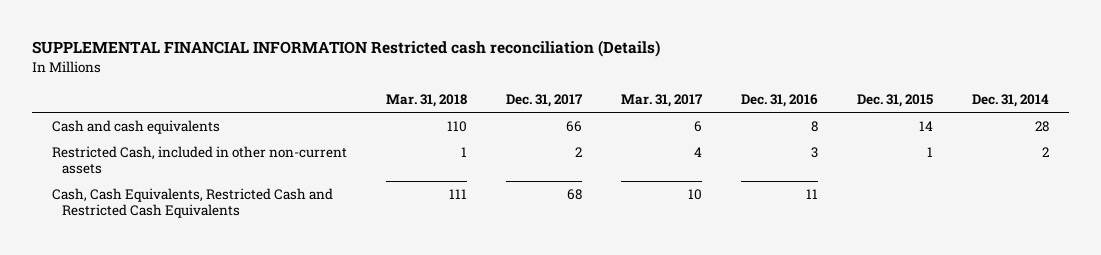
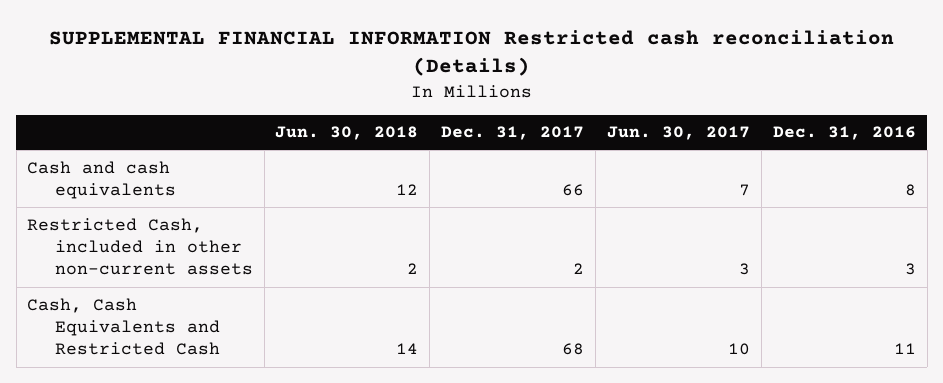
[385,93,467,107] Mar. 31, 2018 -> none
[621,93,704,107] Mar. 31, 2017 -> none
[857,93,934,107] Dec. 31, 2015 -> none
[972,93,1050,107] Dec. 31, 2014 -> none
none -> [275,126,419,141] Jun. 30, 2018
none -> [606,126,750,141] Jun. 30, 2017
[51,188,333,219] Cash, Cash Equivalents, Restricted Cash and Restricted Cash Equivalents -> [27,297,220,356] Cash, Cash Equivalents and Restricted Cash

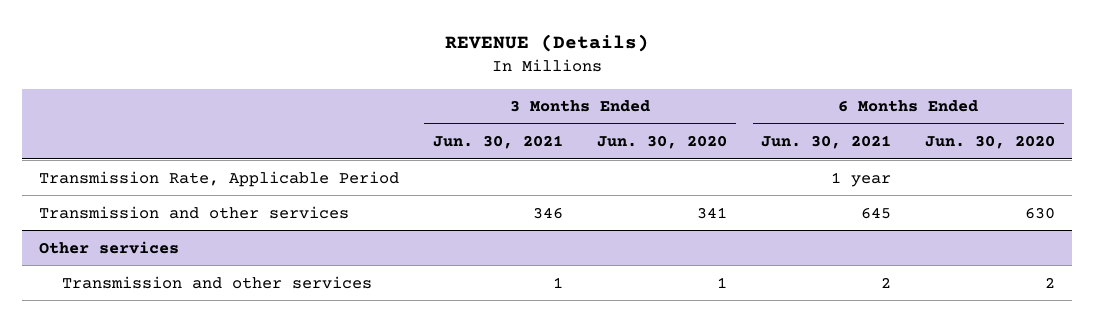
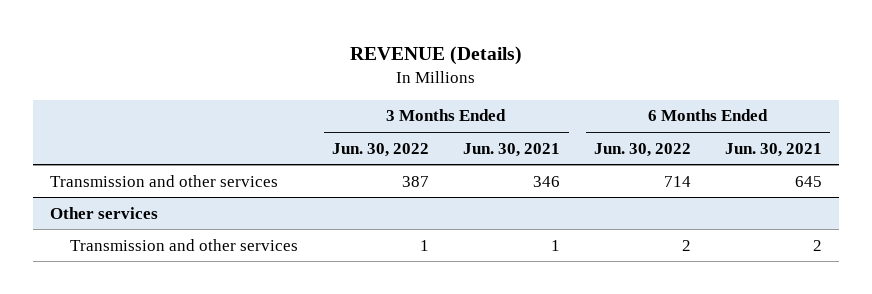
[597,135,728,150] Jun. 30, 2020 -> none
[925,135,1056,150] Jun. 30, 2020 -> none
none -> [332,142,430,157] Jun. 30, 2022
none -> [594,142,692,157] Jun. 30, 2022
[38,170,399,187] Transmission Rate, Applicable Period -> none

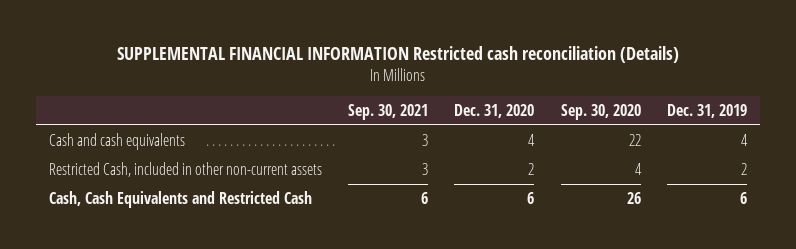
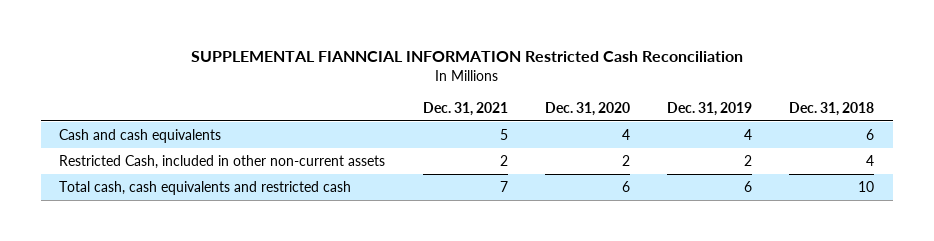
[116,45,679,63] SUPPLEMENTAL FINANCIAL INFORMATION Restricted cash reconciliation (Details) -> [190,51,743,63] SUPPLEMENTAL FIANNCIAL INFORMATION Restricted Cash Reconciliation
[348,103,429,120] Sep. 30, 2021 -> none
[560,103,641,120] Sep. 30, 2020 -> none
none -> [422,101,508,116] Dec. 31, 2021
none -> [789,101,875,116] Dec. 31, 2018
[49,190,313,208] Cash, Cash Equivalents and Restricted Cash -> [59,181,352,196] Total cash, cash equivalents and restricted cash

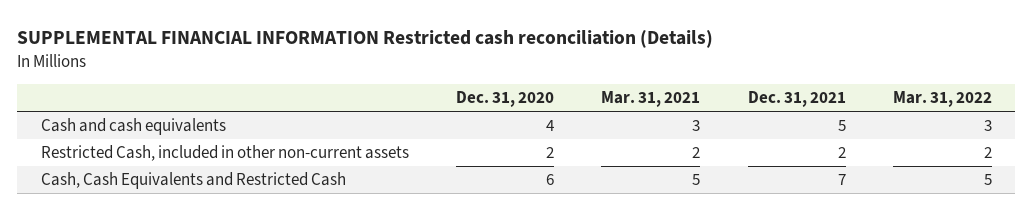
[190,51,743,63] SUPPLEMENTAL FIANNCIAL INFORMATION Restricted Cash Reconciliation -> [17,29,714,48] SUPPLEMENTAL FINANCIAL INFORMATION Restricted cash reconciliation (Details)
[667,101,753,116] Dec. 31, 2019 -> none
[789,101,875,116] Dec. 31, 2018 -> none
none -> [601,91,701,108] Mar. 31, 2021
none -> [892,91,992,108] Mar. 31, 2022
[59,181,352,196] Total cash, cash equivalents and restricted cash -> [41,172,347,190] Cash, Cash Equivalents and Restricted Cash

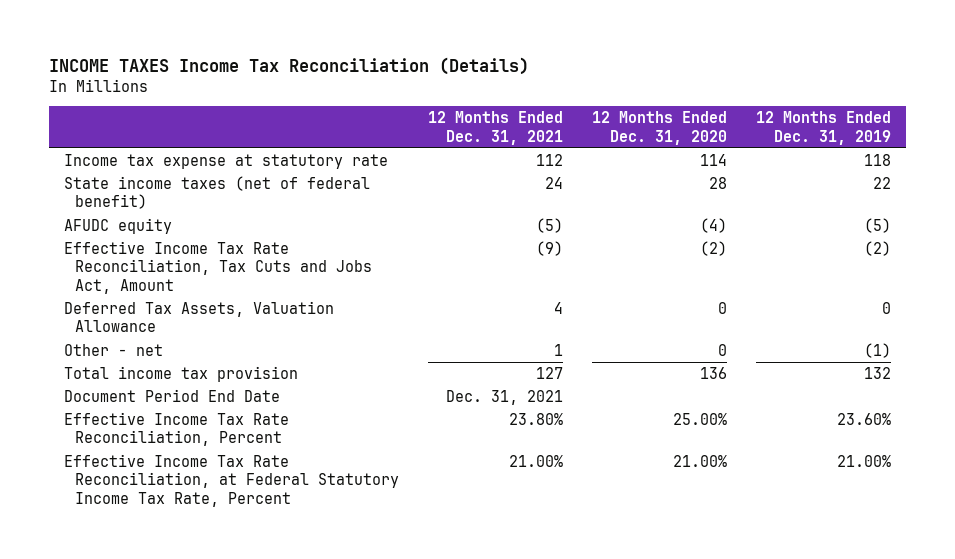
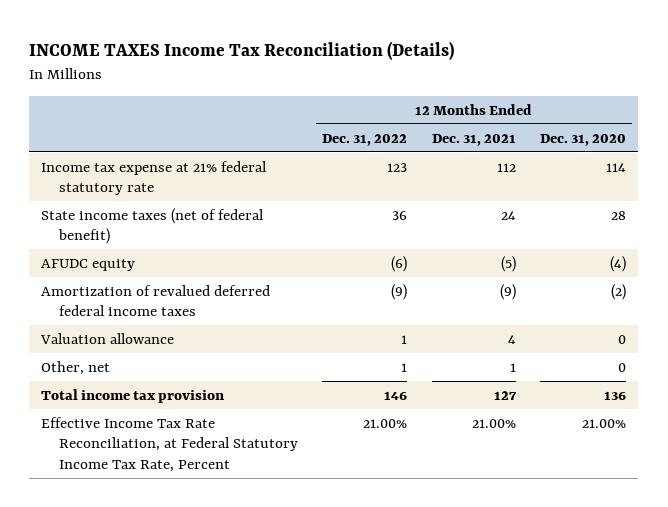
[756,111,892,145] 12 Months Ended Dec. 31, 2019 -> none
none -> [322,133,408,146] Dec. 31, 2022
[63,153,388,169] Income tax expense at statutory rate -> [41,160,268,196] Income tax expense at 21% federal statutory rate
[63,300,334,333] Deferred Tax Assets, Valuation Allowance -> none
[63,240,373,294] Effective Income Tax Rate Reconciliation, Tax Cuts and Jobs Act, Amount -> [41,284,271,317] Amortization of revalued deferred federal income taxes
none -> [40,332,175,344] Valuation allowance
[63,343,163,356] Other - net -> [41,360,111,375] Other, net
[63,388,280,402] Document Period End Date -> none
[63,411,289,447] Effective Income Tax Rate Reconciliation, Percent -> none

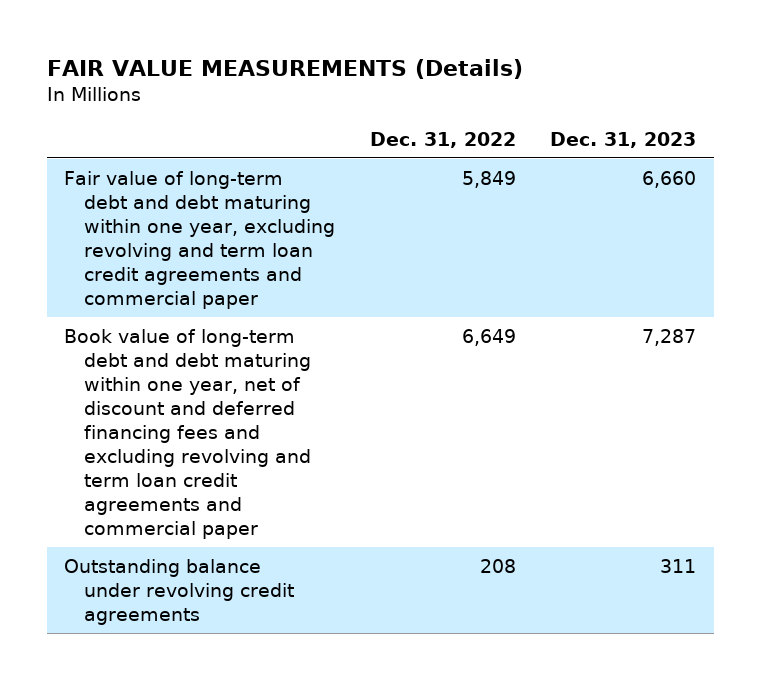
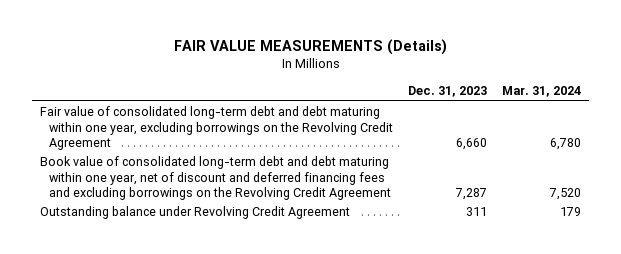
[369,131,516,148] Dec. 31, 2022 -> none
none -> [502,86,582,98] Mar. 31, 2024
[64,170,336,309] Fair value of long-term debt and debt maturing within one year, excluding revolving and term loan credit agreements and commercial paper -> [39,106,393,150] Fair value of consolidated long-term debt and debt maturing within one year, excluding borrowings on the Revolving Credit Agreement
[64,328,312,539] Book value of long-term debt and debt maturing within one year, net of discount and deferred financing fees and excluding revolving and term loan credit agreements and commercial paper -> [39,156,391,200] Book value of consolidated long-term debt and debt maturing within one year, net of discount and deferred financing fees and excluding borrowings on the Revolving Credit Agreement
[64,558,295,625] Outstanding balance under revolving credit agreements -> [39,206,350,220] Outstanding balance under Revolving Credit Agreement

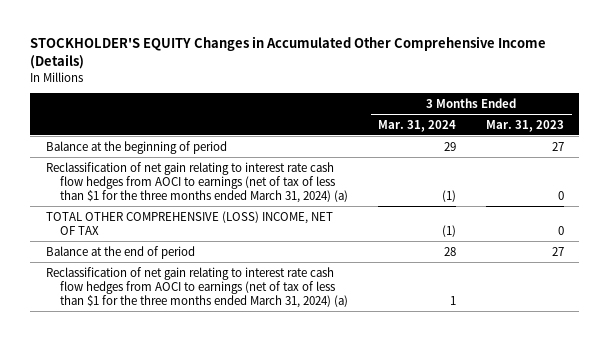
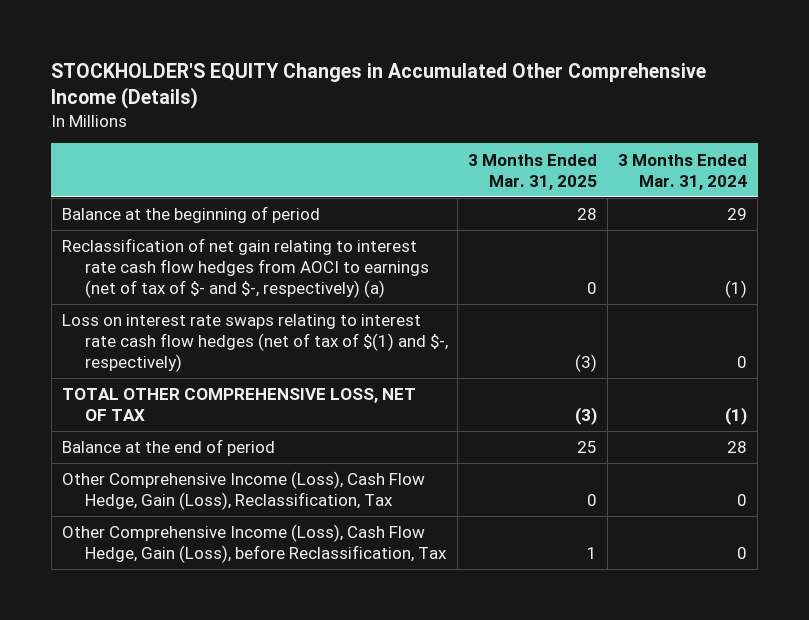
[486,119,565,132] Mar. 31, 2023 -> none
none -> [468,153,598,190] 3 Months Ended Mar. 31, 2025
[45,161,348,203] Reclassification of net gain relating to interest rate cash flow hedges from AOCI to earnings (net of tax of less than $1 for the three months ended March 31, 2024) (a) -> [61,238,429,299] Reclassification of net gain relating to interest rate cash flow hedges from AOCI to earnings (net of tax of $- and $-, respectively) (a)
none -> [61,314,448,373] Loss on interest rate swaps relating to interest rate cash flow hedges (net of tax of $(1) and $-, respectively)
[45,210,333,235] TOTAL OTHER COMPREHENSIVE (LOSS) INCOME, NET OF TAX -> [61,388,416,422] TOTAL OTHER COMPREHENSIVE LOSS, NET OF TAX
[45,266,348,308] Reclassification of net gain relating to interest rate cash flow hedges from AOCI to earnings (net of tax of less than $1 for the three months ended March 31, 2024) (a) -> none
none -> [61,471,425,511] Other Comprehensive Income (Loss), Cash Flow Hedge, Gain (Loss), Reclassification, Tax
none -> [61,524,447,564] Other Comprehensive Income (Loss), Cash Flow Hedge, Gain (Loss), before Reclassification, Tax

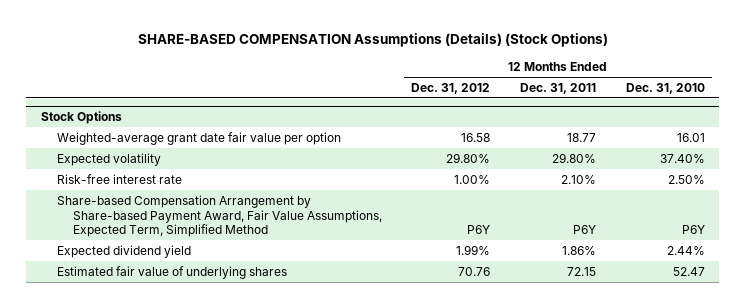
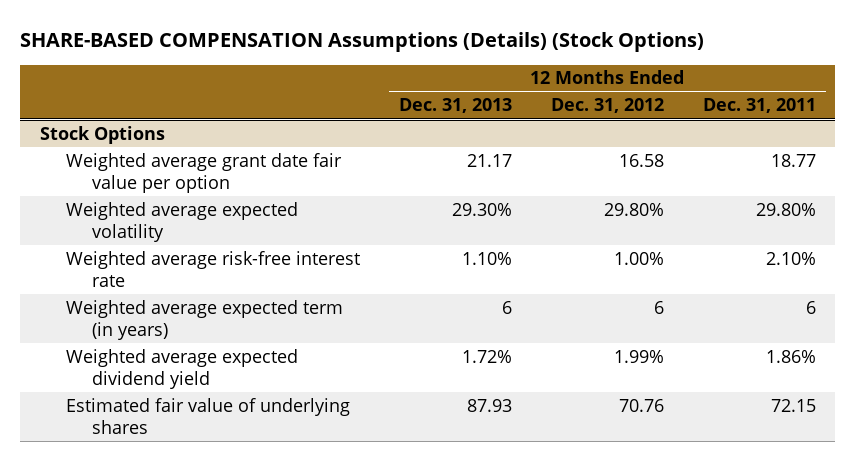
[625,82,705,94] Dec. 31, 2010 -> none
none -> [398,98,512,114] Dec. 31, 2013
[56,194,382,238] Share-based Compensation Arrangement by Share-based Payment Award, Fair Value Assumptions, Expected Term, Simplified Method -> none
[56,131,341,145] Weighted-average grant date fair value per option -> [65,152,342,193] Weighted average grant date fair value per option
[56,152,161,166] Expected volatility -> [65,201,298,242] Weighted average expected volatility
[56,173,182,184] Risk-free interest rate -> [65,250,360,287] Weighted average risk-free interest rate
none -> [65,299,343,340] Weighted average expected term (in years)
[56,244,191,258] Expected dividend yield -> [65,348,298,389] Weighted average expected dividend yield

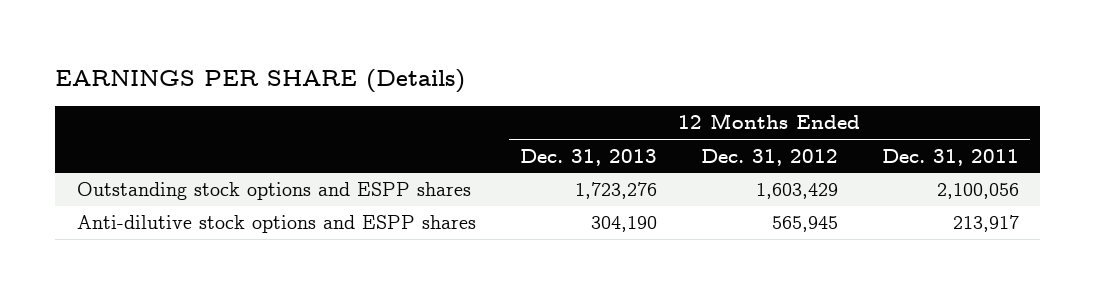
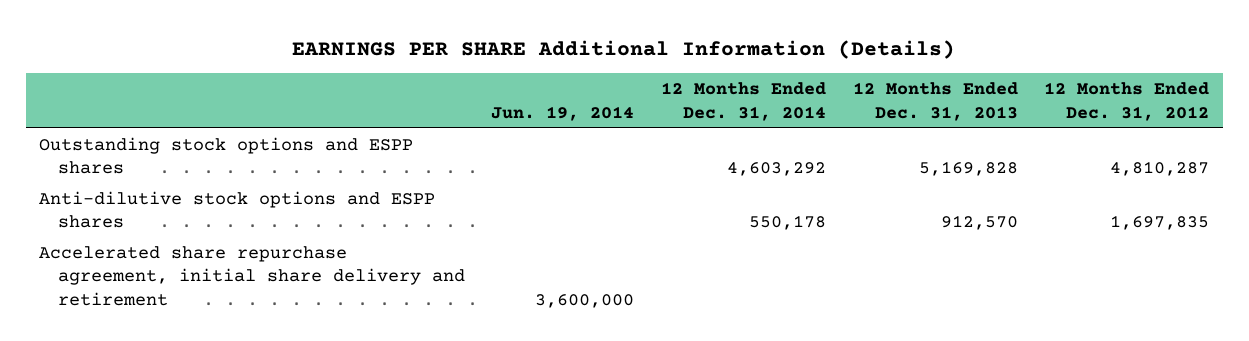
[55,69,466,94] EARNINGS PER SHARE (Details) -> [292,39,956,59] EARNINGS PER SHARE Additional Information (Details)
[881,148,1019,166] Dec. 31, 2011 -> none
none -> [491,105,635,121] Jun. 19, 2014
none -> [661,81,827,121] 12 Months Ended Dec. 31, 2014
[574,182,657,200] 1,723,276 -> [918,161,1018,177] 5,169,828
[755,183,838,200] 1,603,429 -> [1110,161,1210,177] 4,810,287
[590,216,657,233] 304,190 -> [940,215,1018,231] 912,570
[771,216,838,233] 565,945 -> [1110,215,1210,231] 1,697,835
none -> [39,245,465,307] Accelerated share repurchase agreement, initial share delivery and retirement

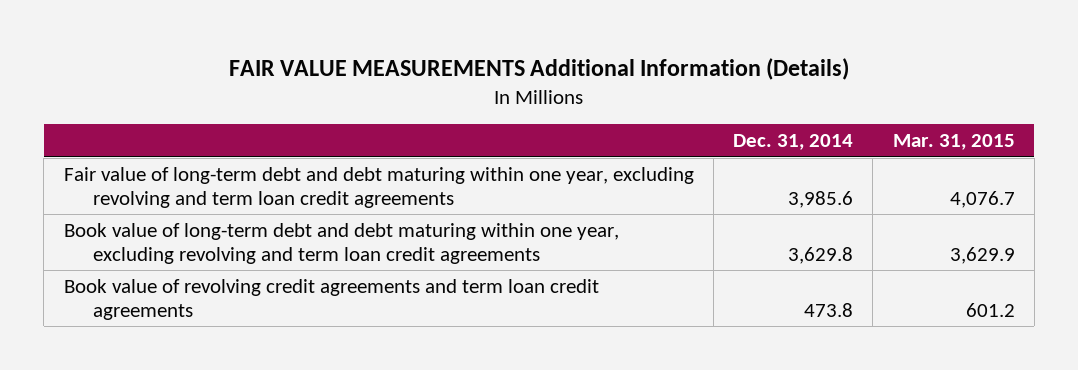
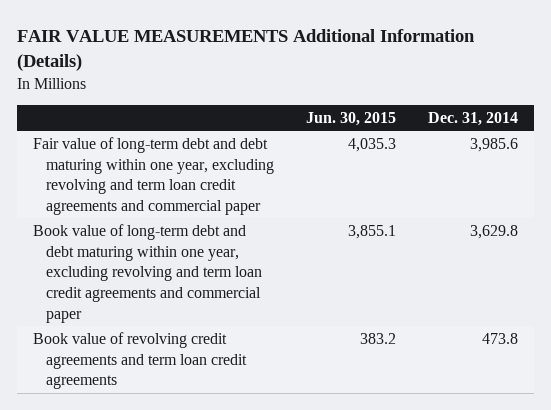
[892,134,1015,151] Mar. 31, 2015 -> none
none -> [305,111,396,126] Jun. 30, 2015
[63,166,694,208] Fair value of long-term debt and debt maturing within one year, excluding revolving and term loan credit agreements -> [33,136,274,215] Fair value of long-term debt and debt maturing within one year, excluding revolving and term loan credit agreements and commercial paper
[63,222,619,264] Book value of long-term debt and debt maturing within one year, excluding revolving and term loan credit agreements -> [33,223,262,323] Book value of long-term debt and debt maturing within one year, excluding revolving and term loan credit agreements and commercial paper

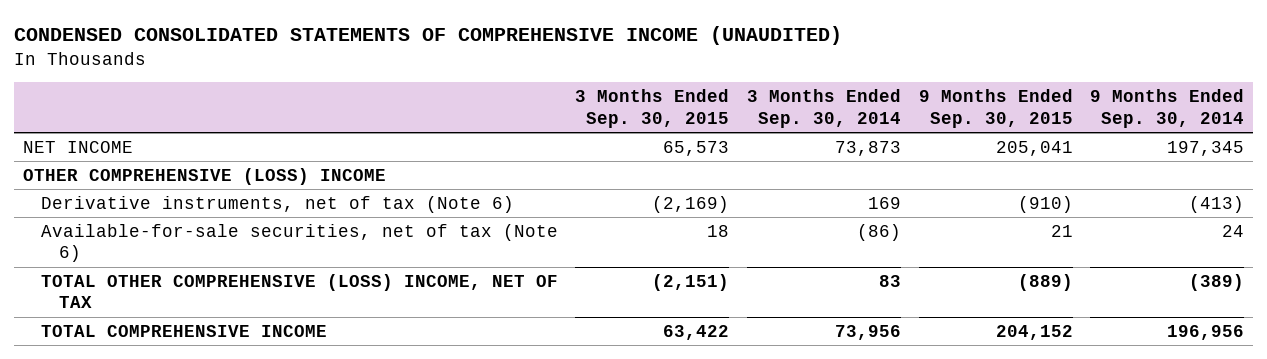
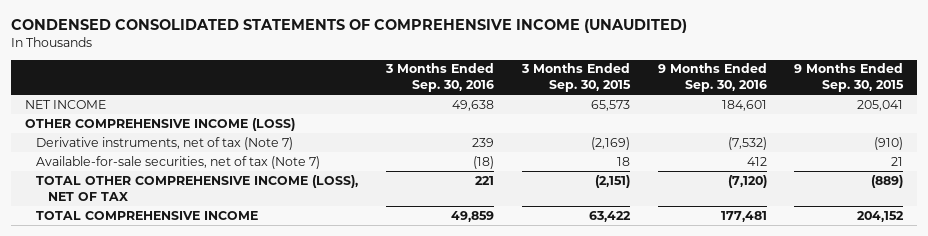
[747,89,902,128] 3 Months Ended Sep. 30, 2014 -> none
[1090,89,1245,128] 9 Months Ended Sep. 30, 2014 -> none
none -> [385,63,495,93] 3 Months Ended Sep. 30, 2016
none -> [657,63,767,93] 9 Months Ended Sep. 30, 2016
[23,168,387,186] OTHER COMPREHENSIVE (LOSS) INCOME -> [24,117,295,131] OTHER COMPREHENSIVE INCOME (LOSS)
[40,196,514,214] Derivative instruments, net of tax (Note 6) -> [36,136,294,150] Derivative instruments, net of tax (Note 7)
[40,224,558,263] Available-for-sale securities, net of tax (Note 6) -> [36,155,321,169] Available-for-sale securities, net of tax (Note 7)
[40,274,558,309] TOTAL OTHER COMPREHENSIVE (LOSS) INCOME, NET OF TAX -> [36,174,359,201] TOTAL OTHER COMPREHENSIVE INCOME (LOSS), NET OF TAX

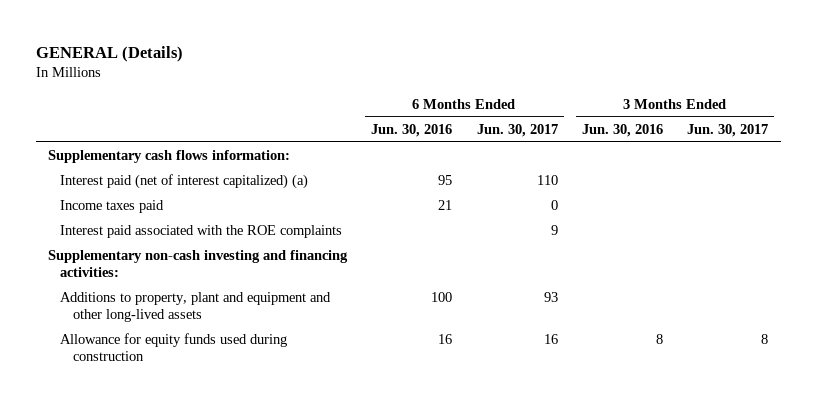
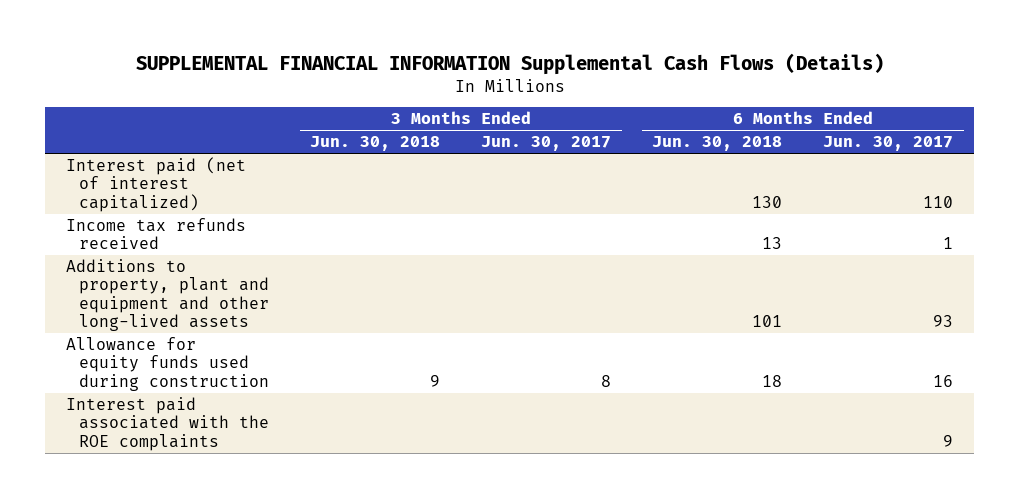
[35,45,183,62] GENERAL (Details) -> [135,53,884,76] SUPPLEMENTAL FINANCIAL INFORMATION Supplemental Cash Flows (Details)
[371,123,453,137] Jun. 30, 2016 -> none
[581,123,663,137] Jun. 30, 2016 -> none
none -> [310,136,441,152] Jun. 30, 2018
none -> [652,136,783,152] Jun. 30, 2018
[47,150,290,164] Supplementary cash flows information: -> none
[60,200,165,214] Income taxes paid -> none
[47,250,348,277] Supplementary non-cash investing and financing activities: -> none
[60,174,309,190] Interest paid (net of interest capitalized) (a) -> [65,157,246,212] Interest paid (net of interest capitalized)
none -> [65,218,246,250] Income tax refunds received
[60,225,343,239] Interest paid associated with the ROE complaints -> [65,397,270,451] Interest paid associated with the ROE complaints

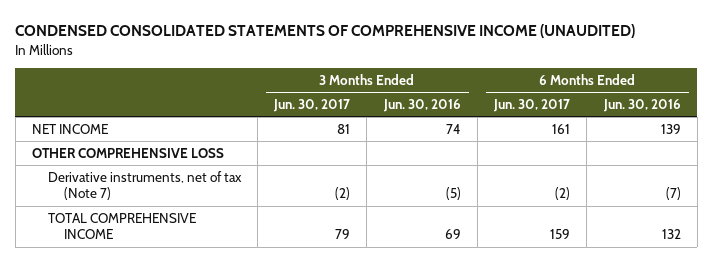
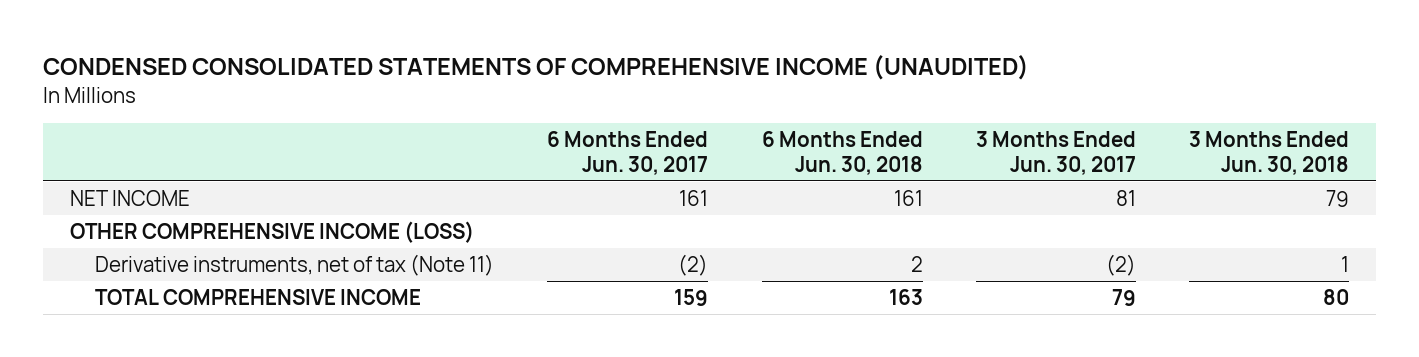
[382,99,461,113] Jun. 30, 2016 -> none
[602,99,681,113] Jun. 30, 2016 -> none
none -> [761,131,923,175] 6 Months Ended Jun. 30, 2018
none -> [1189,131,1350,175] 3 Months Ended Jun. 30, 2018
[31,147,224,158] OTHER COMPREHENSIVE LOSS -> [69,220,474,243] OTHER COMPREHENSIVE INCOME (LOSS)
[47,170,242,201] Derivative instruments, net of tax (Note 7) -> [95,253,495,276] Derivative instruments, net of tax (Note 11)

